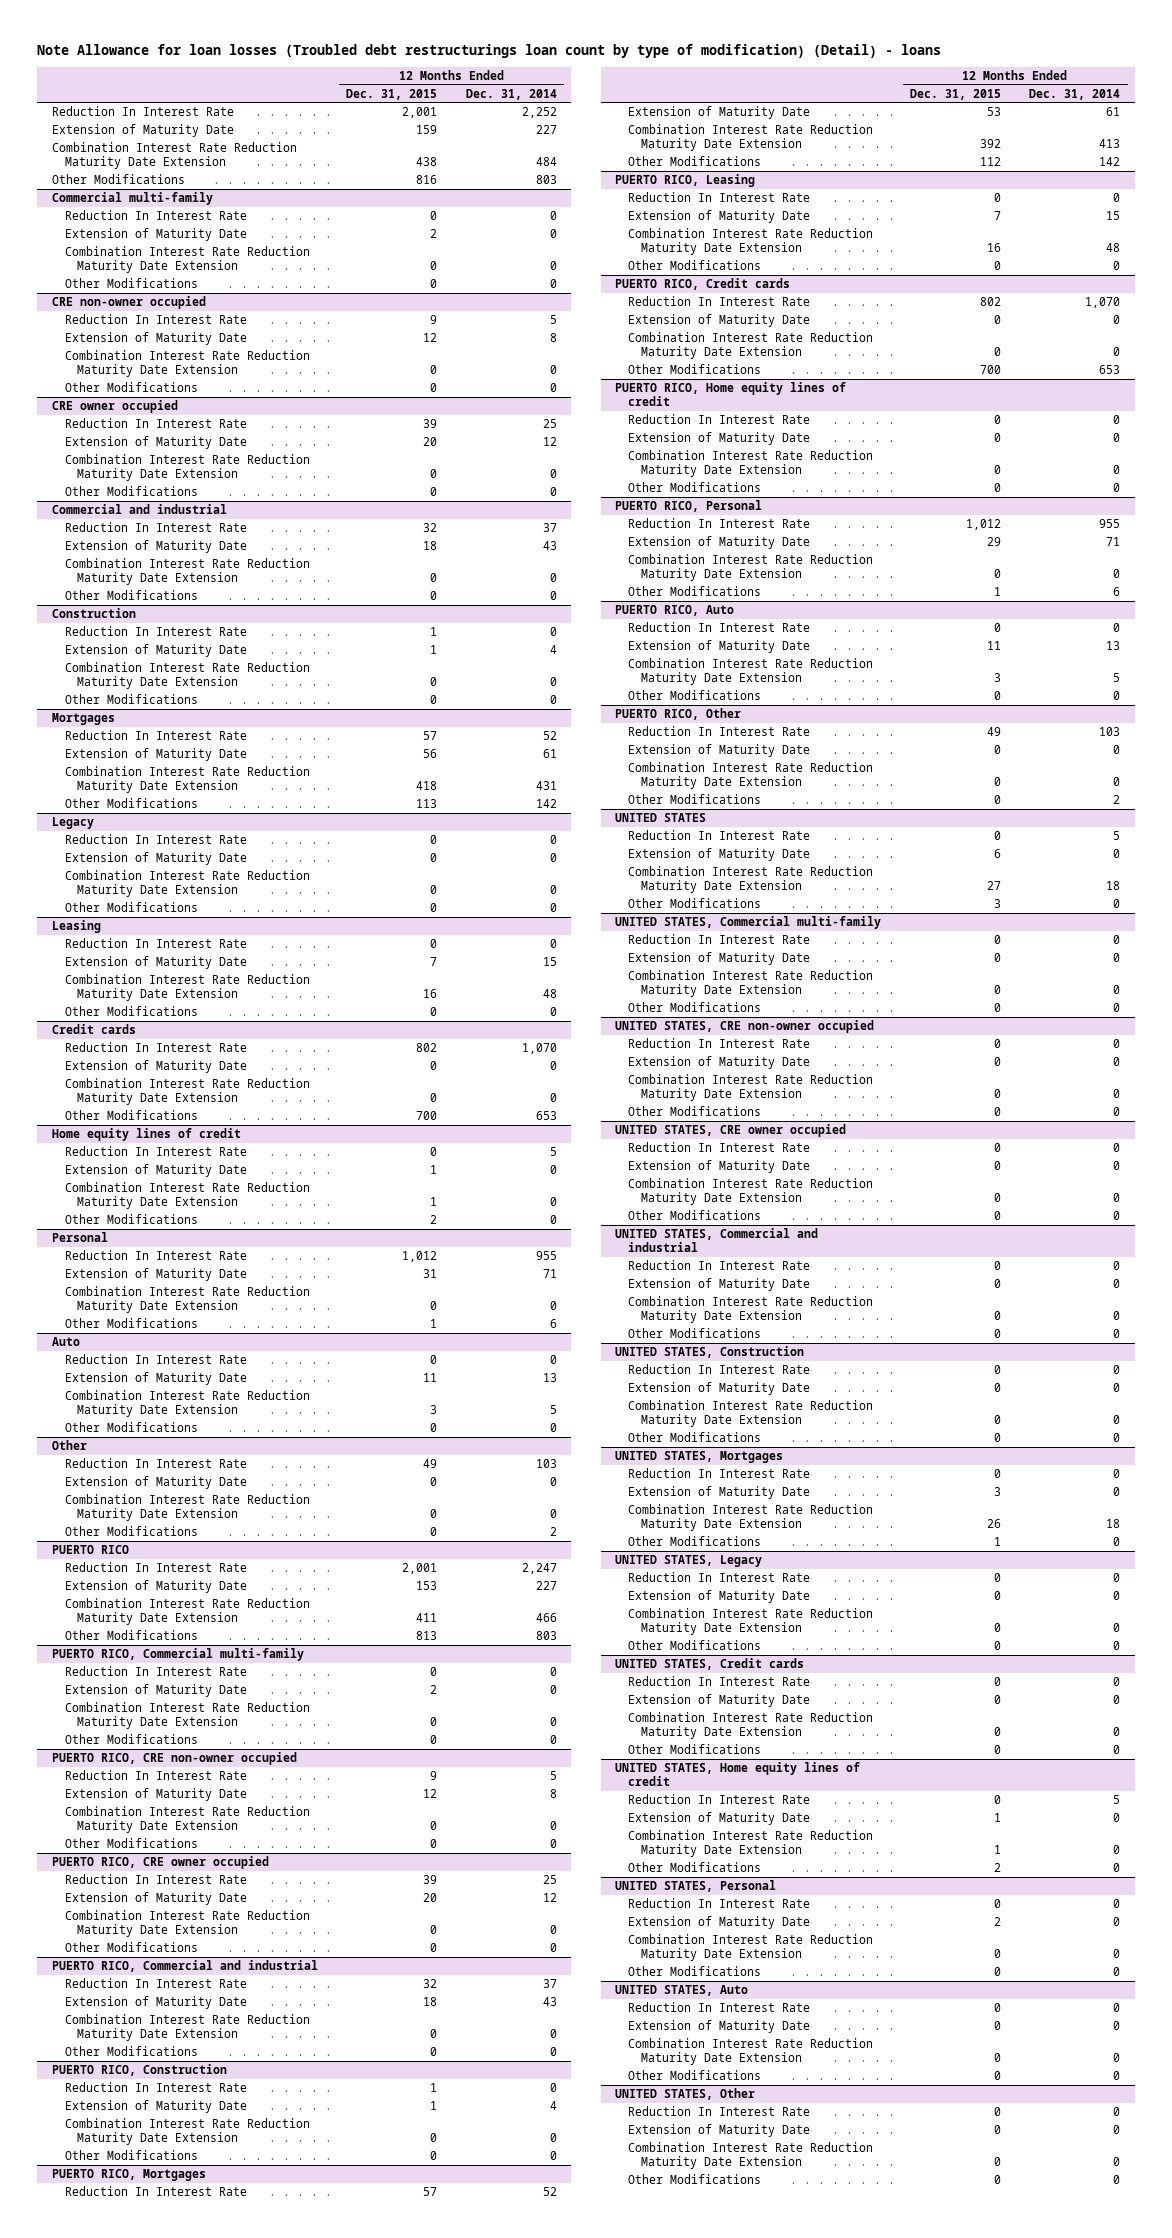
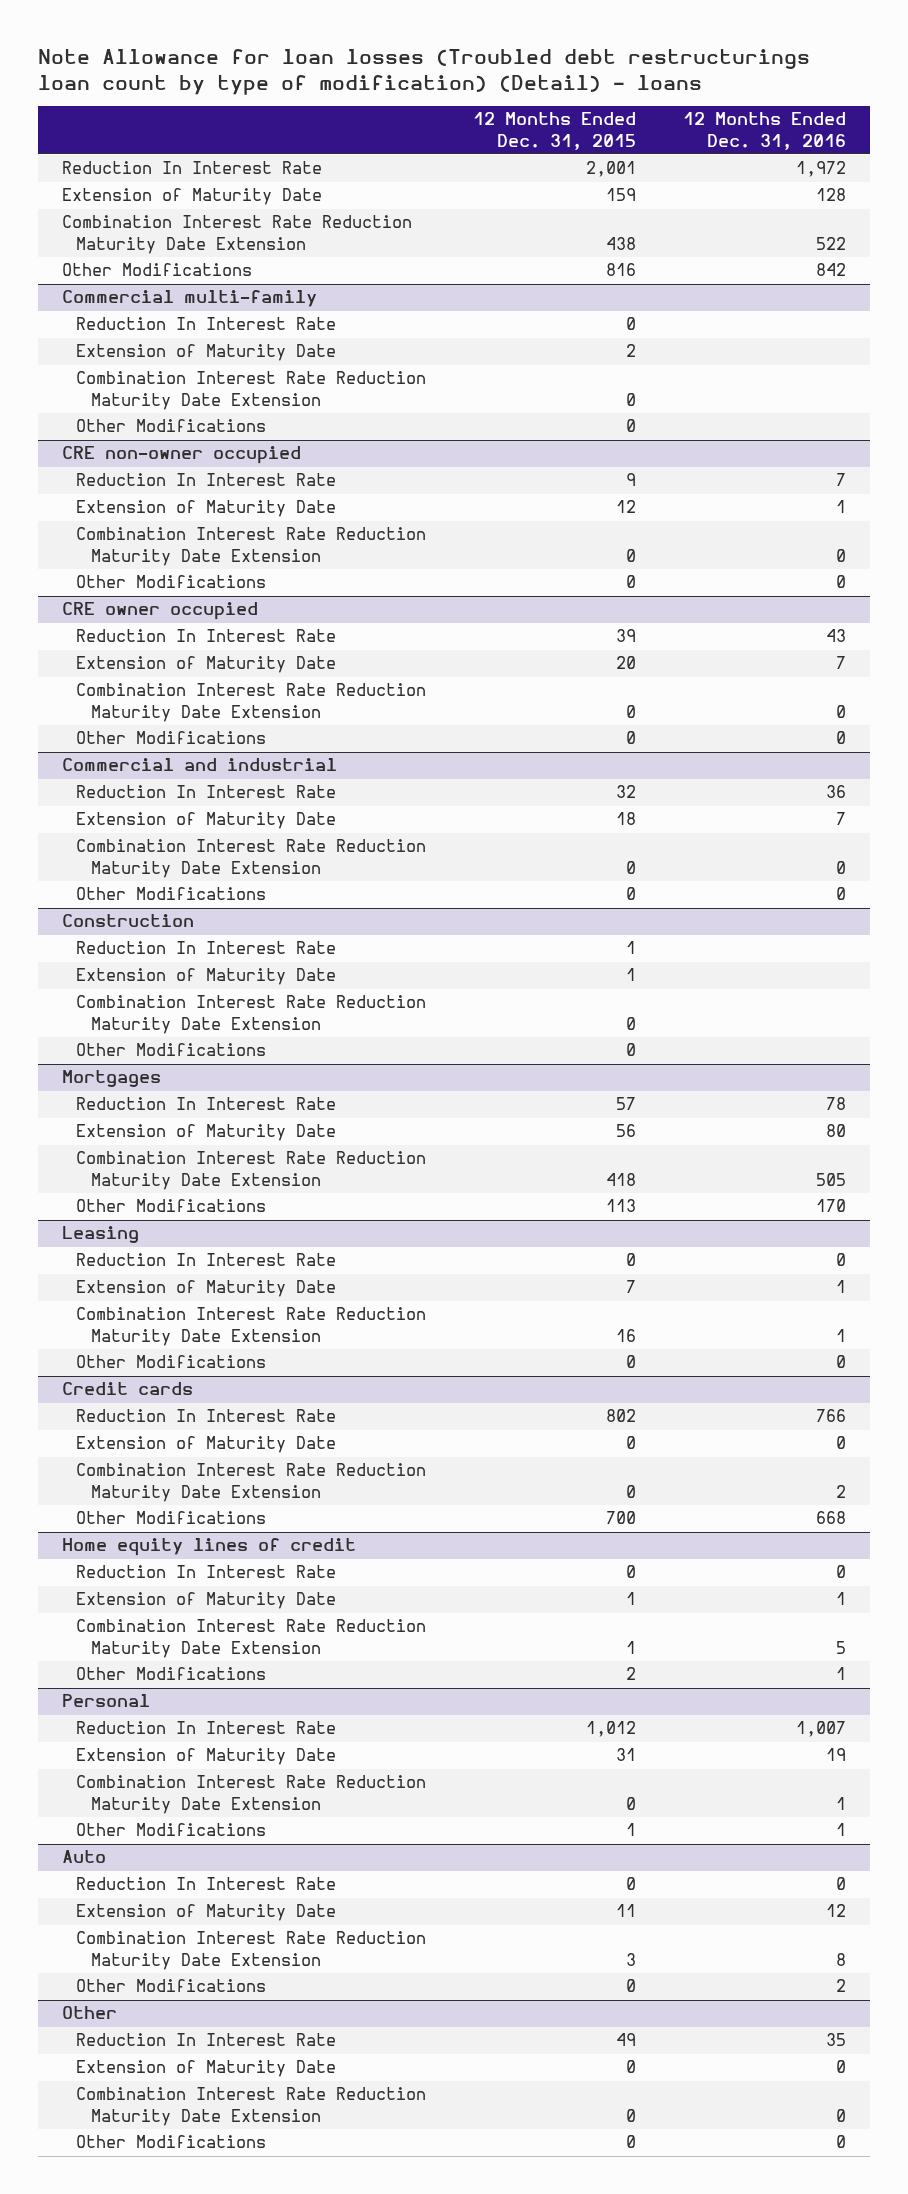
[466,88,558,100] Dec. 31, 2014 -> none
none -> [683,112,847,150] 12 Months Ended Dec. 31, 2016
[51,817,94,830] Legacy -> none
[64,834,247,845] Reduction In Interest Rate -> none
[64,852,247,866] Extension of Maturity Date -> none
[64,870,310,898] Combination Interest Rate Reduction Maturity Date Extension -> none
[64,902,198,913] Other Modifications -> none
[51,1545,129,1555] PUERTO RICO -> none
[64,1562,247,1573] Reduction In Interest Rate -> none
[64,1580,247,1594] Extension of Maturity Date -> none
[64,1598,310,1626] Combination Interest Rate Reduction Maturity Date Extension -> none
[64,1630,198,1641] Other Modifications -> none
[51,1648,304,1662] PUERTO RICO, Commercial multi-family -> none
[64,1666,247,1677] Reduction In Interest Rate -> none
[64,1684,247,1698] Extension of Maturity Date -> none
[64,1702,310,1730] Combination Interest Rate Reduction Maturity Date Extension -> none
[64,1734,198,1745] Other Modifications -> none
[51,1752,297,1766] PUERTO RICO, CRE non-owner occupied -> none
[64,1770,247,1781] Reduction In Interest Rate -> none
[64,1788,247,1802] Extension of Maturity Date -> none
[64,1806,310,1834] Combination Interest Rate Reduction Maturity Date Extension -> none
[64,1838,198,1849] Other Modifications -> none
[51,1856,269,1870] PUERTO RICO, CRE owner occupied -> none
[64,1874,247,1885] Reduction In Interest Rate -> none
[64,1892,247,1906] Extension of Maturity Date -> none
[64,1910,310,1938] Combination Interest Rate Reduction Maturity Date Extension -> none
[64,1942,198,1953] Other Modifications -> none
[51,1960,318,1973] PUERTO RICO, Commercial and industrial -> none
[64,1978,247,1989] Reduction In Interest Rate -> none
[64,1996,247,2010] Extension of Maturity Date -> none
[64,2014,310,2042] Combination Interest Rate Reduction Maturity Date Extension -> none
[64,2046,198,2057] Other Modifications -> none
[51,2064,227,2077] PUERTO RICO, Construction -> none
[64,2082,247,2093] Reduction In Interest Rate -> none
[64,2100,247,2114] Extension of Maturity Date -> none
[64,2118,310,2146] Combination Interest Rate Reduction Maturity Date Extension -> none
[64,2150,198,2161] Other Modifications -> none
[51,2169,206,2182] PUERTO RICO, Mortgages -> none
[64,2186,247,2197] Reduction In Interest Rate -> none
[627,106,810,120] Extension of Maturity Date -> none
[627,124,873,152] Combination Interest Rate Reduction Maturity Date Extension -> none
[627,156,761,167] Other Modifications -> none
[614,174,755,188] PUERTO RICO, Leasing -> none
[627,192,810,203] Reduction In Interest Rate -> none
[627,210,810,224] Extension of Maturity Date -> none
[627,228,873,256] Combination Interest Rate Reduction Maturity Date Extension -> none
[627,260,761,271] Other Modifications -> none
[614,278,790,291] PUERTO RICO, Credit cards -> none
[627,296,810,307] Reduction In Interest Rate -> none
[627,314,810,328] Extension of Maturity Date -> none
[627,332,873,360] Combination Interest Rate Reduction Maturity Date Extension -> none
[627,364,761,375] Other Modifications -> none
[614,382,846,407] PUERTO RICO, Home equity lines of credit -> none
[627,414,810,425] Reduction In Interest Rate -> none
[627,432,810,446] Extension of Maturity Date -> none
[627,450,873,478] Combination Interest Rate Reduction Maturity Date Extension -> none
[627,482,761,493] Other Modifications -> none
[614,500,762,513] PUERTO RICO, Personal -> none
[627,518,810,529] Reduction In Interest Rate -> none
[627,536,810,550] Extension of Maturity Date -> none
[627,554,873,582] Combination Interest Rate Reduction Maturity Date Extension -> none
[627,586,761,597] Other Modifications -> none
[614,605,734,617] PUERTO RICO, Auto -> none
[627,622,810,633] Reduction In Interest Rate -> none
[627,640,810,654] Extension of Maturity Date -> none
[627,658,873,686] Combination Interest Rate Reduction Maturity Date Extension -> none
[627,690,761,701] Other Modifications -> none
[614,708,741,721] PUERTO RICO, Other -> none
[627,726,810,737] Reduction In Interest Rate -> none
[627,744,810,758] Extension of Maturity Date -> none
[627,762,873,790] Combination Interest Rate Reduction Maturity Date Extension -> none
[627,794,761,805] Other Modifications -> none
[614,813,706,823] UNITED STATES -> none
[627,830,810,841] Reduction In Interest Rate -> none
[627,848,810,862] Extension of Maturity Date -> none
[627,866,873,894] Combination Interest Rate Reduction Maturity Date Extension -> none
[627,898,761,909] Other Modifications -> none
[614,916,881,930] UNITED STATES, Commercial multi-family -> none
[627,934,810,945] Reduction In Interest Rate -> none
[627,952,810,966] Extension of Maturity Date -> none
[627,970,873,998] Combination Interest Rate Reduction Maturity Date Extension -> none
[627,1002,761,1013] Other Modifications -> none
[614,1020,874,1034] UNITED STATES, CRE non-owner occupied -> none
[627,1038,810,1049] Reduction In Interest Rate -> none
[627,1056,810,1070] Extension of Maturity Date -> none
[627,1074,873,1102] Combination Interest Rate Reduction Maturity Date Extension -> none
[627,1106,761,1117] Other Modifications -> none
[614,1124,846,1138] UNITED STATES, CRE owner occupied -> none
[627,1142,810,1153] Reduction In Interest Rate -> none
[627,1160,810,1174] Extension of Maturity Date -> none
[627,1178,873,1206] Combination Interest Rate Reduction Maturity Date Extension -> none
[627,1210,761,1221] Other Modifications -> none
[614,1228,818,1253] UNITED STATES, Commercial and industrial -> none
[627,1260,810,1271] Reduction In Interest Rate -> none
[627,1278,810,1292] Extension of Maturity Date -> none
[627,1296,873,1324] Combination Interest Rate Reduction Maturity Date Extension -> none
[627,1328,761,1339] Other Modifications -> none
[614,1346,804,1359] UNITED STATES, Construction -> none
[627,1364,810,1375] Reduction In Interest Rate -> none
[627,1382,810,1396] Extension of Maturity Date -> none
[627,1400,873,1428] Combination Interest Rate Reduction Maturity Date Extension -> none
[627,1432,761,1443] Other Modifications -> none
[614,1451,783,1464] UNITED STATES, Mortgages -> none
[627,1468,810,1479] Reduction In Interest Rate -> none
[627,1486,810,1500] Extension of Maturity Date -> none
[627,1504,873,1532] Combination Interest Rate Reduction Maturity Date Extension -> none
[627,1536,761,1547] Other Modifications -> none
[614,1555,762,1568] UNITED STATES, Legacy -> none
[627,1572,810,1583] Reduction In Interest Rate -> none
[627,1590,810,1604] Extension of Maturity Date -> none
[627,1608,873,1636] Combination Interest Rate Reduction Maturity Date Extension -> none
[627,1640,761,1651] Other Modifications -> none
[614,1658,804,1671] UNITED STATES, Credit cards -> none
[627,1676,810,1687] Reduction In Interest Rate -> none
[627,1694,810,1708] Extension of Maturity Date -> none
[627,1712,873,1740] Combination Interest Rate Reduction Maturity Date Extension -> none
[627,1744,761,1755] Other Modifications -> none
[614,1762,860,1787] UNITED STATES, Home equity lines of credit -> none
[627,1794,810,1805] Reduction In Interest Rate -> none
[627,1812,810,1826] Extension of Maturity Date -> none
[627,1830,873,1858] Combination Interest Rate Reduction Maturity Date Extension -> none
[627,1862,761,1873] Other Modifications -> none
[614,1880,776,1893] UNITED STATES, Personal -> none
[627,1898,810,1909] Reduction In Interest Rate -> none
[627,1916,810,1930] Extension of Maturity Date -> none
[627,1934,873,1962] Combination Interest Rate Reduction Maturity Date Extension -> none
[627,1966,761,1977] Other Modifications -> none
[614,1985,748,1997] UNITED STATES, Auto -> none
[627,2002,810,2013] Reduction In Interest Rate -> none
[627,2020,810,2034] Extension of Maturity Date -> none
[627,2038,873,2066] Combination Interest Rate Reduction Maturity Date Extension -> none
[627,2070,761,2081] Other Modifications -> none
[614,2088,755,2101] UNITED STATES, Other -> none
[627,2106,810,2117] Reduction In Interest Rate -> none
[627,2124,810,2138] Extension of Maturity Date -> none
[627,2142,873,2170] Combination Interest Rate Reduction Maturity Date Extension -> none
[627,2174,761,2185] Other Modifications -> none

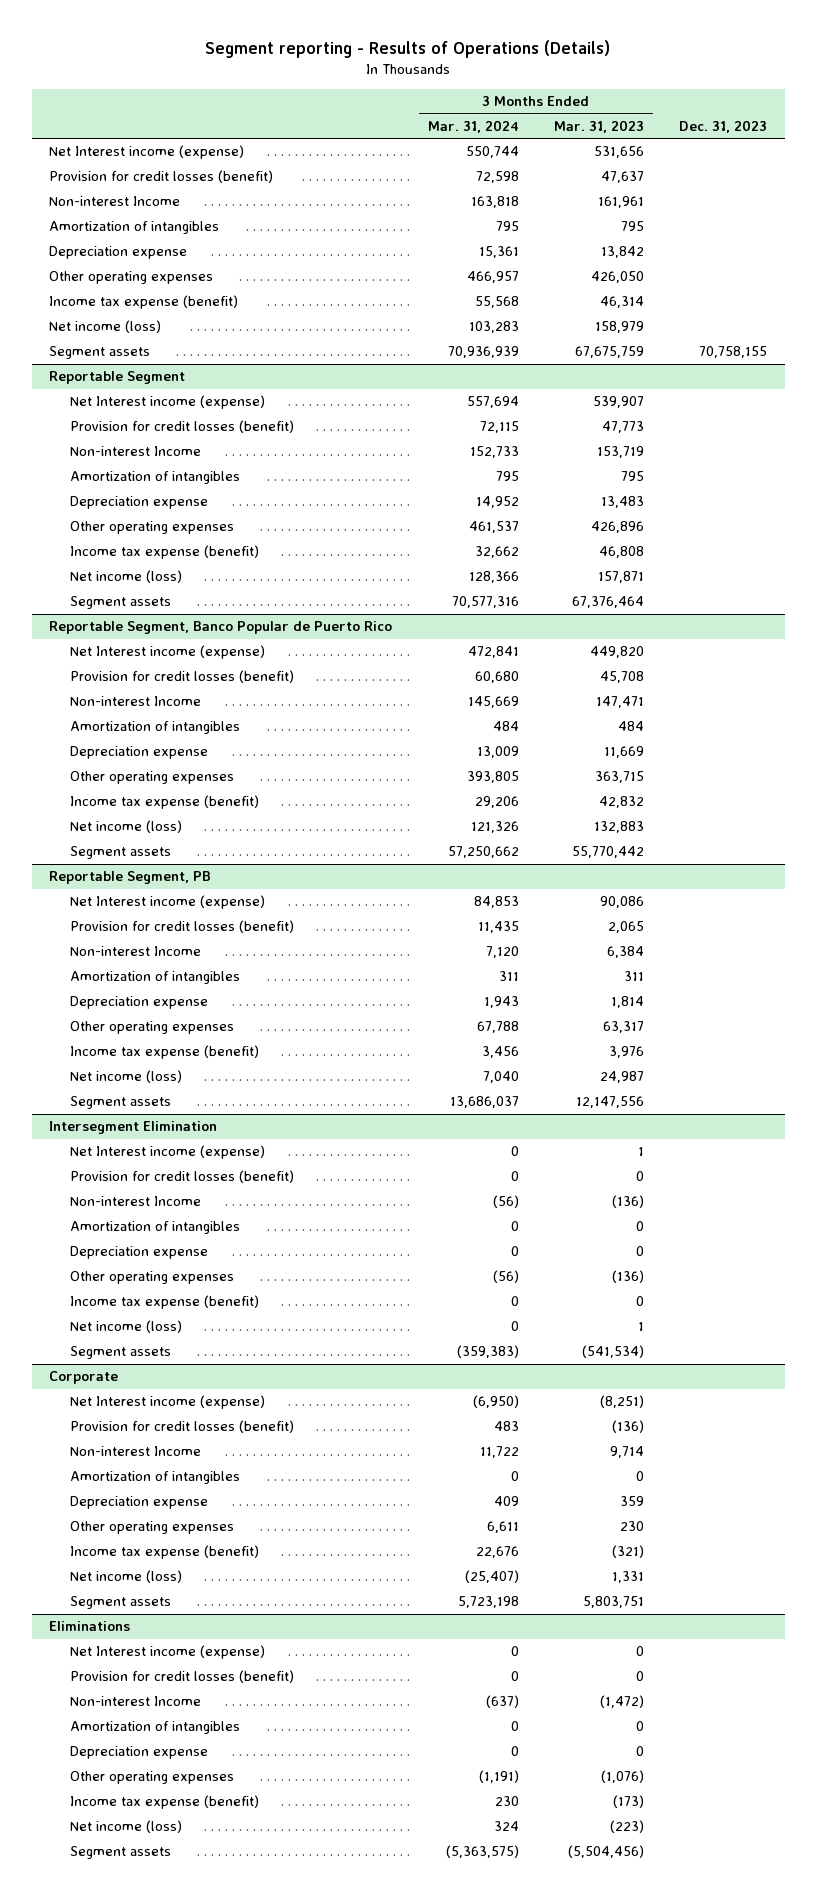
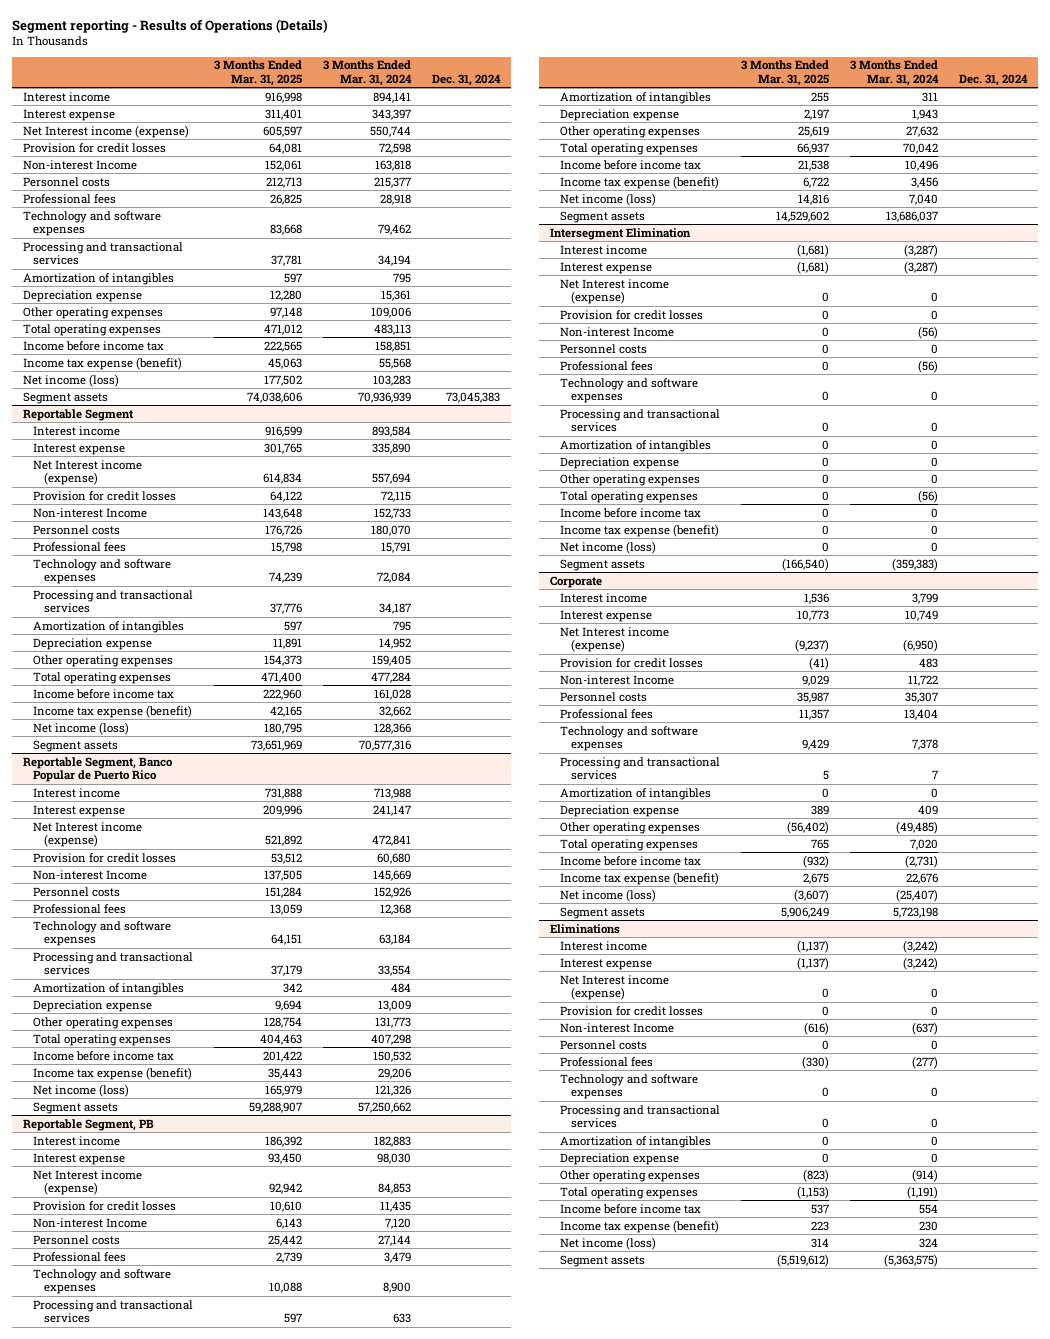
[553,119,644,133] Mar. 31, 2023 -> none
[679,119,768,133] Dec. 31, 2023 -> none
none -> [214,60,303,86] 3 Months Ended Mar. 31, 2025
none -> [432,73,502,86] Dec. 31, 2024
none -> [22,91,110,102] Interest income
none -> [22,108,115,121] Interest expense
[49,170,274,184] Provision for credit losses (benefit) -> [22,142,166,153] Provision for credit losses
none -> [22,176,110,187] Personnel costs
none -> [22,193,116,204] Professional fees
none -> [22,210,161,237] Technology and software expenses
none -> [22,241,183,266] Processing and transactional services
[466,271,519,284] 466,957 -> [371,306,412,318] 109,006
none -> [22,323,161,336] Total operating expenses
none -> [22,340,164,351] Income before income tax
none -> [33,425,121,436] Interest income
none -> [33,442,126,455] Interest expense
[69,420,294,434] Provision for credit losses (benefit) -> [33,490,177,501] Provision for credit losses
none -> [33,524,121,535] Personnel costs
none -> [33,541,127,552] Professional fees
none -> [33,558,172,585] Technology and software expenses
none -> [33,589,194,614] Processing and transactional services
[468,521,519,534] 461,537 -> [372,654,412,666] 159,405
none -> [33,671,172,684] Total operating expenses
none -> [33,688,175,699] Income before income tax
none -> [33,787,121,798] Interest income
none -> [33,804,126,817] Interest expense
[69,670,294,684] Provision for credit losses (benefit) -> [33,852,177,863] Provision for credit losses
none -> [33,886,121,897] Personnel costs
none -> [33,903,127,914] Professional fees
none -> [33,920,172,947] Technology and software expenses
none -> [33,951,194,976] Processing and transactional services
[466,771,519,784] 393,805 -> [375,1016,412,1028] 131,773
none -> [33,1033,172,1046] Total operating expenses
none -> [33,1050,175,1061] Income before income tax
none -> [33,1135,121,1146] Interest income
none -> [33,1152,126,1165] Interest expense
[69,920,294,934] Provision for credit losses (benefit) -> [33,1200,177,1211] Provision for credit losses
none -> [33,1234,121,1245] Personnel costs
none -> [33,1251,127,1262] Professional fees
none -> [33,1268,172,1295] Technology and software expenses
none -> [33,1299,194,1324] Processing and transactional services
[476,1021,519,1034] 67,788 -> [906,125,939,137] 27,632
none -> [560,142,699,155] Total operating expenses
none -> [560,159,702,170] Income before income tax
none -> [560,244,648,255] Interest income
none -> [560,261,653,274] Interest expense
[69,1170,294,1184] Provision for credit losses (benefit) -> [560,309,704,320] Provision for credit losses
none -> [560,343,648,354] Personnel costs
none -> [560,360,654,371] Professional fees
none -> [560,377,699,404] Technology and software expenses
none -> [560,408,721,433] Processing and transactional services
[492,1270,519,1284] (56) -> [931,473,939,484] 0
none -> [560,490,699,503] Total operating expenses
none -> [560,507,702,518] Income before income tax
none -> [560,592,648,603] Interest income
none -> [560,609,653,622] Interest expense
[69,1420,294,1434] Provision for credit losses (benefit) -> [560,657,704,668] Provision for credit losses
none -> [560,691,648,702] Personnel costs
none -> [560,708,654,719] Professional fees
none -> [560,725,699,752] Technology and software expenses
none -> [560,756,721,781] Processing and transactional services
[486,1521,519,1534] 6,611 -> [896,820,939,834] (49,485)
none -> [560,838,699,851] Total operating expenses
none -> [560,855,702,866] Income before income tax
none -> [560,940,648,951] Interest income
none -> [560,957,653,970] Interest expense
[69,1670,294,1684] Provision for credit losses (benefit) -> [560,1005,704,1016] Provision for credit losses
none -> [560,1039,648,1050] Personnel costs
none -> [560,1056,654,1067] Professional fees
none -> [560,1073,699,1100] Technology and software expenses
none -> [560,1104,721,1129] Processing and transactional services
[478,1770,519,1784] (1,191) -> [912,1168,939,1182] (914)
none -> [560,1186,699,1199] Total operating expenses
none -> [560,1203,702,1214] Income before income tax

